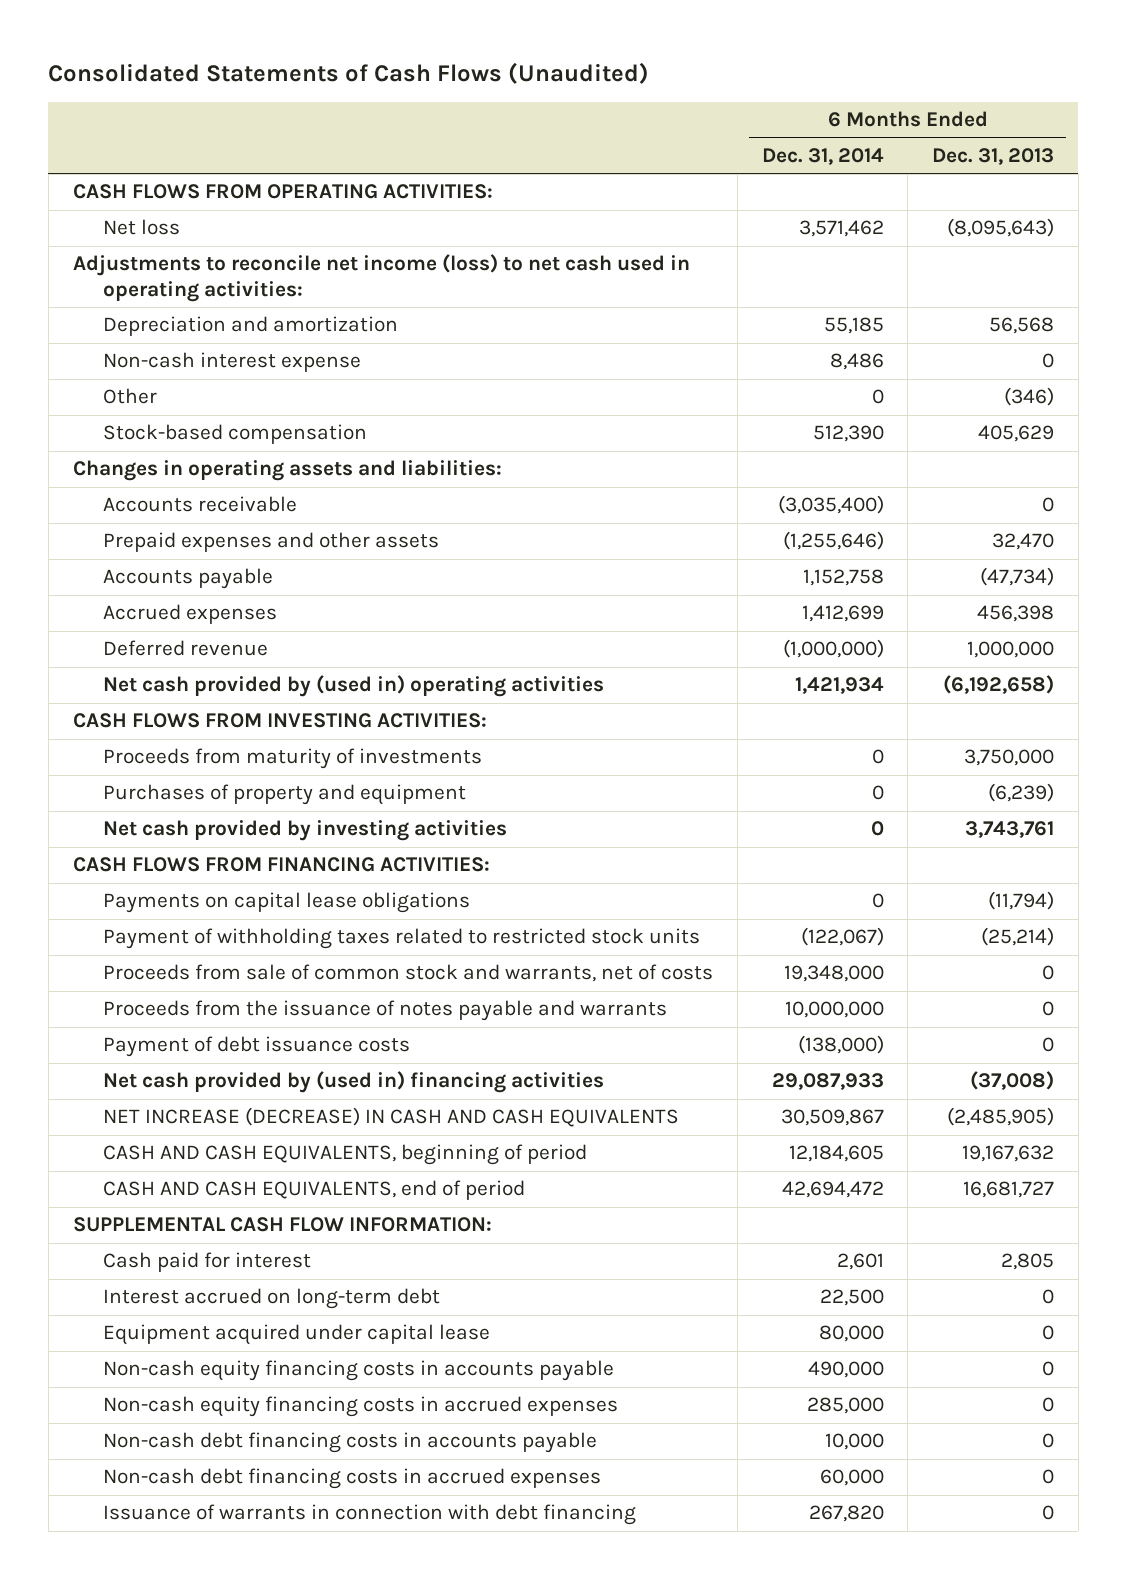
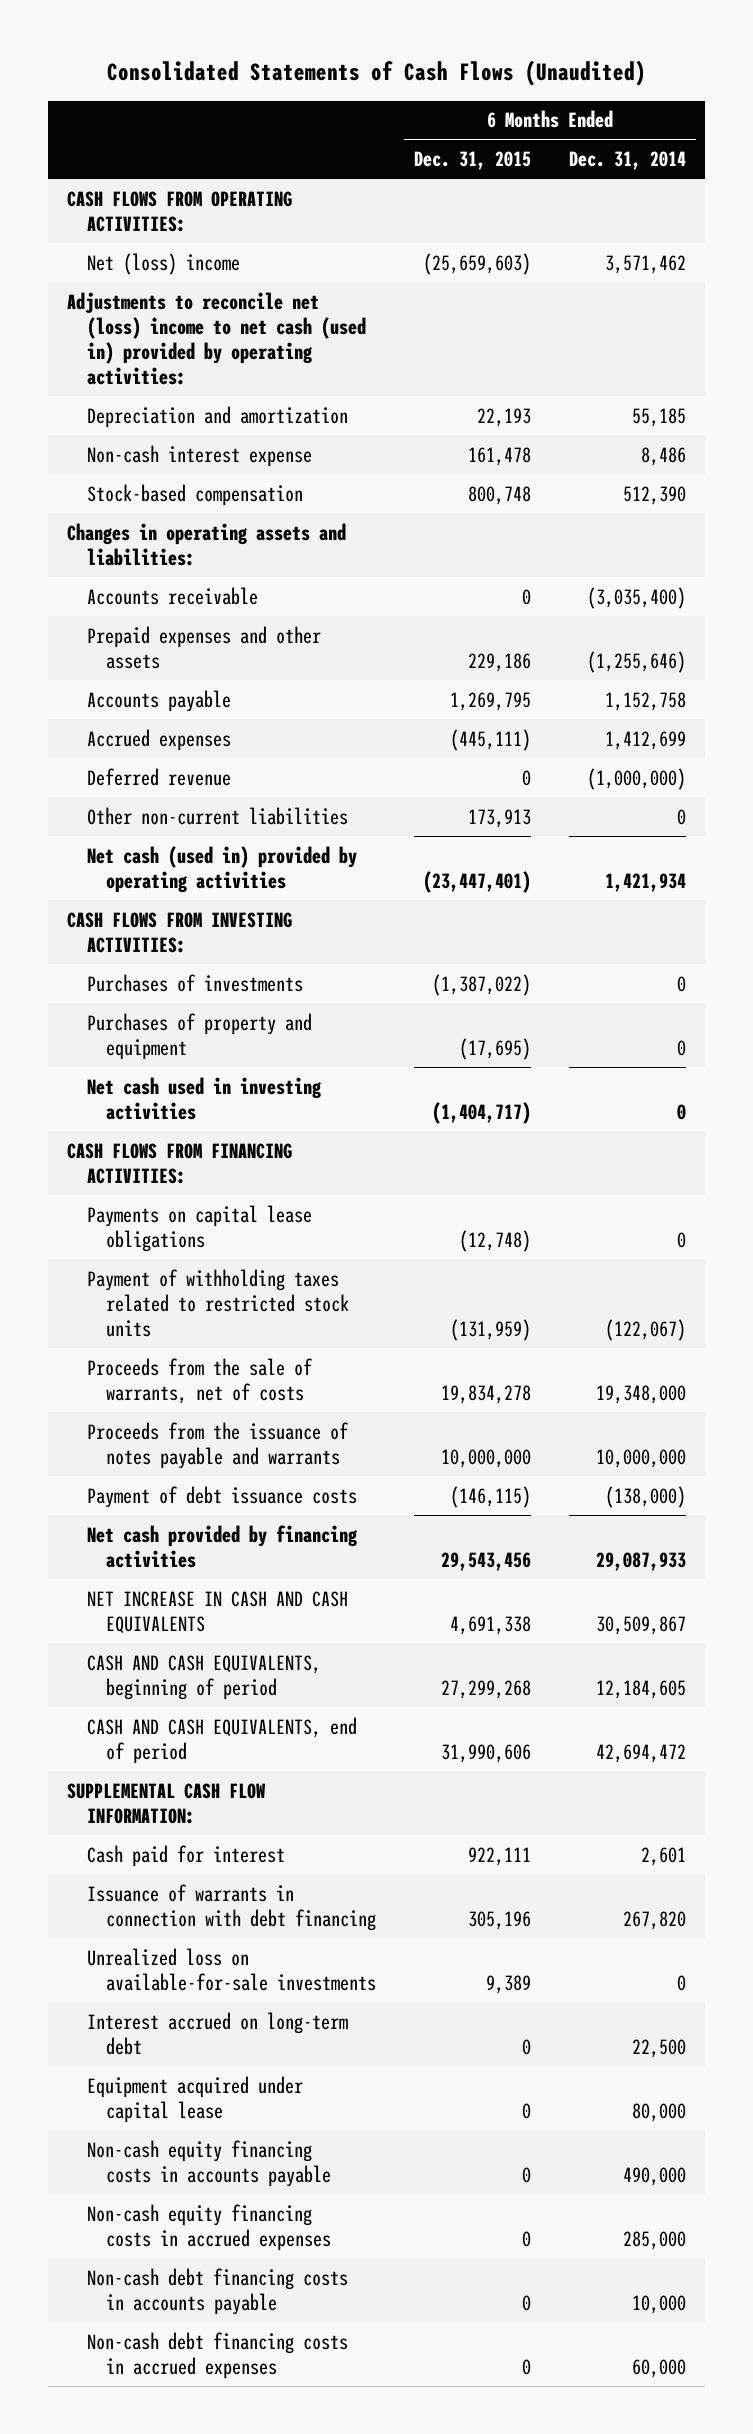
[932,148,1055,166] Dec. 31, 2013 -> none
none -> [413,151,531,171] Dec. 31, 2015
[103,219,181,236] Net loss -> [86,252,240,275] Net (loss) income
[72,254,690,303] Adjustments to reconcile net income (loss) to net cash used in operating activities: -> [67,291,366,385] Adjustments to reconcile net (loss) income to net cash (used in) provided by operating activities:
[103,388,158,405] Other -> none
none -> [86,806,348,825] Other non-current liabilities
[103,675,605,698] Net cash provided by (used in) operating activities -> [86,845,357,893] Net cash (used in) provided by operating activities
[103,748,483,770] Proceeds from maturity of investments -> none
none -> [86,973,303,992] Purchases of investments
[103,820,508,842] Net cash provided by investing activities -> [86,1076,322,1120] Net cash used in investing activities
[103,964,714,983] Proceeds from sale of common stock and warrants, net of costs -> [86,1357,313,1404] Proceeds from the sale of warrants, net of costs
[103,1071,605,1094] Net cash provided by (used in) financing activities -> [86,1524,358,1568] Net cash provided by financing activities
[103,1107,680,1128] NET INCREASE (DECREASE) IN CASH AND CASH EQUIVALENTS -> [86,1590,348,1634] NET INCREASE IN CASH AND CASH EQUIVALENTS
[103,1504,637,1526] Issuance of warrants in connection with debt financing -> [86,1883,376,1931] Issuance of warrants in connection with debt financing
none -> [86,1947,376,1991] Unrealized loss on available-for-sale investments

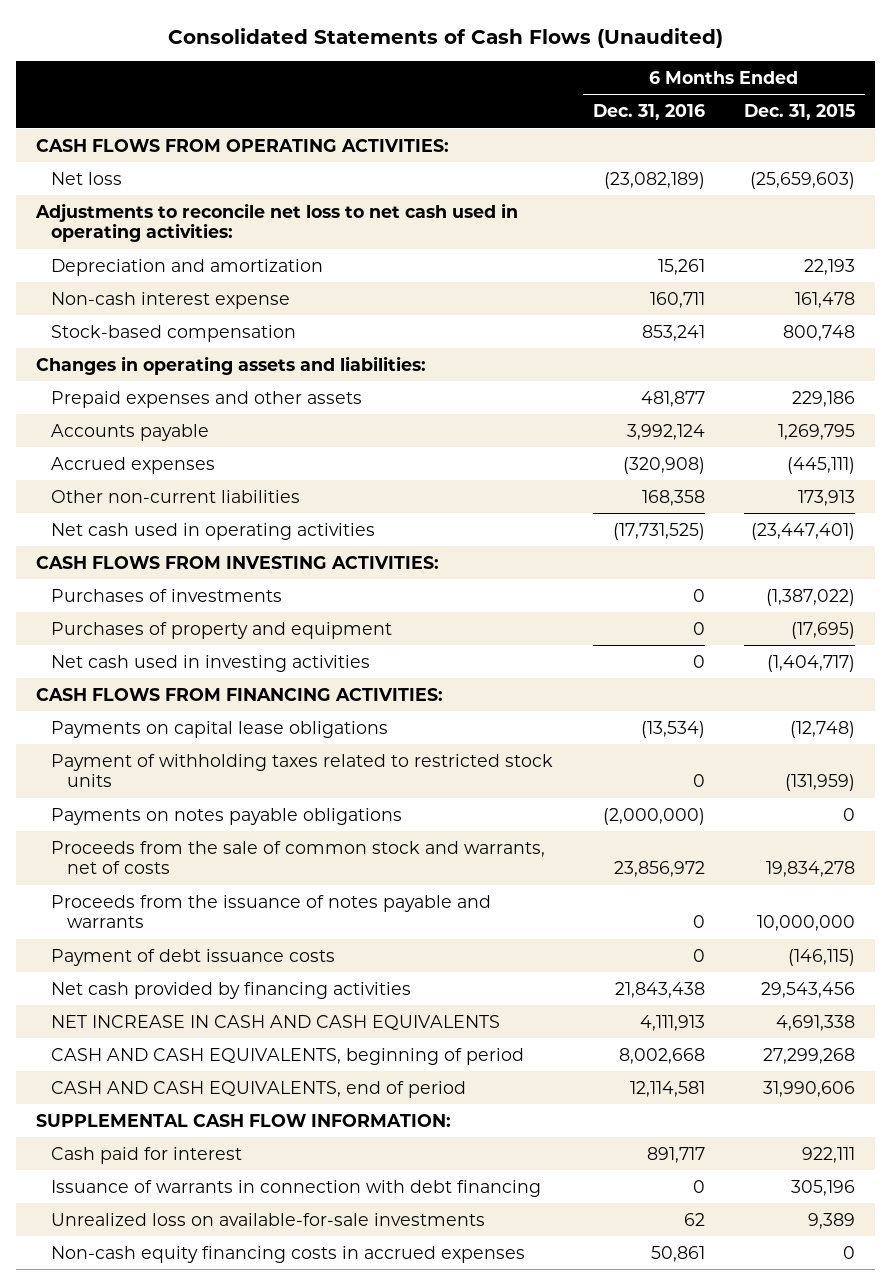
[569,151,687,171] Dec. 31, 2014 -> none
none -> [592,104,705,121] Dec. 31, 2016
[86,252,240,275] Net (loss) income -> [51,171,123,185] Net loss
[67,291,366,385] Adjustments to reconcile net (loss) income to net cash (used in) provided by operating activities: -> [35,202,519,243] Adjustments to reconcile net loss to net cash used in operating activities:
[86,586,258,605] Accounts receivable -> none
[86,767,231,786] Deferred revenue -> none
[86,845,357,893] Net cash (used in) provided by operating activities -> [51,522,376,540] Net cash used in operating activities
none -> [51,807,403,825] Payments on notes payable obligations
[86,1357,313,1404] Proceeds from the sale of warrants, net of costs -> [51,840,546,875] Proceeds from the sale of common stock and warrants, net of costs
[86,2011,348,2055] Interest accrued on long-term debt -> none
[86,2075,303,2123] Equipment acquired under capital lease -> none
[86,2139,331,2187] Non-cash equity financing costs in accounts payable -> none
[86,2267,348,2315] Non-cash debt financing costs in accounts payable -> none
[86,2331,348,2379] Non-cash debt financing costs in accrued expenses -> none

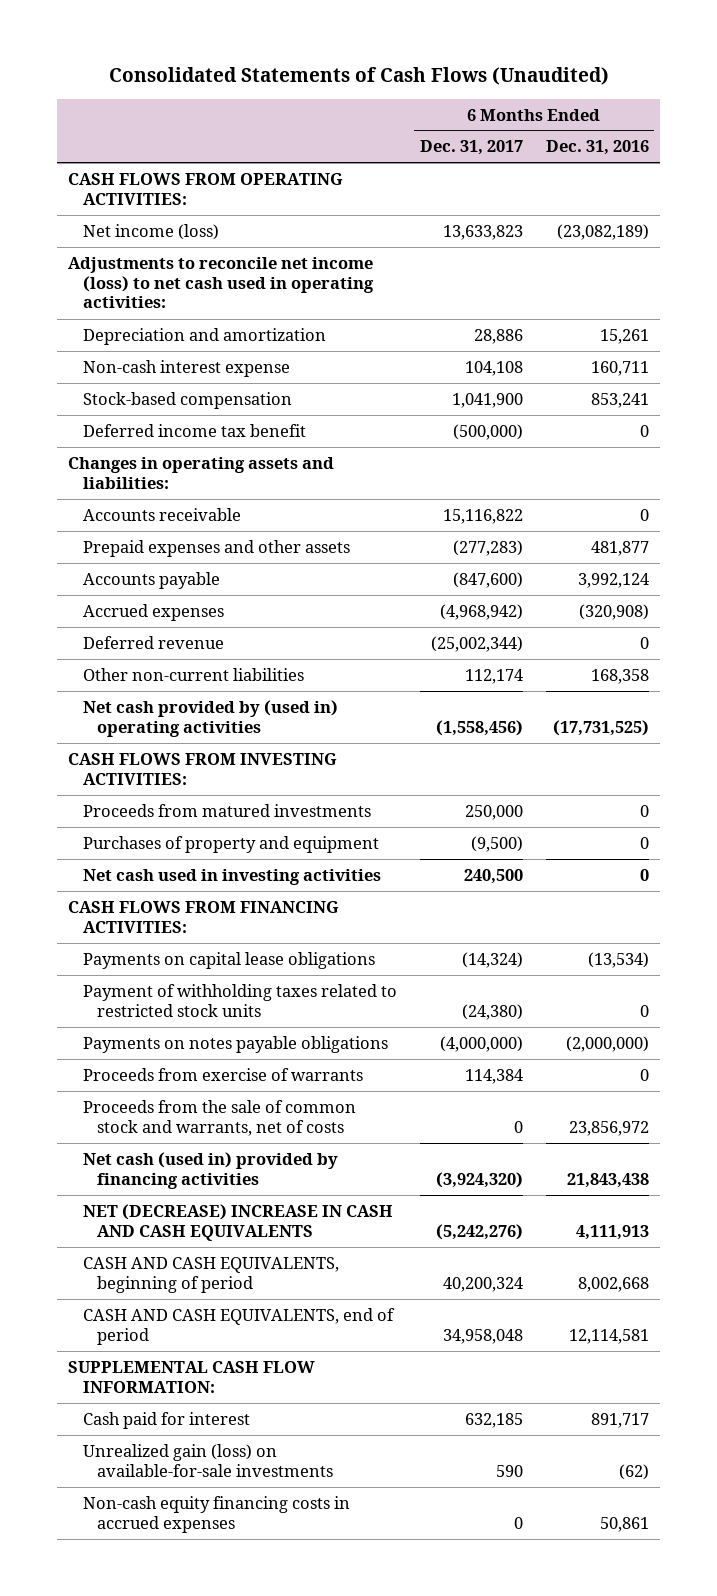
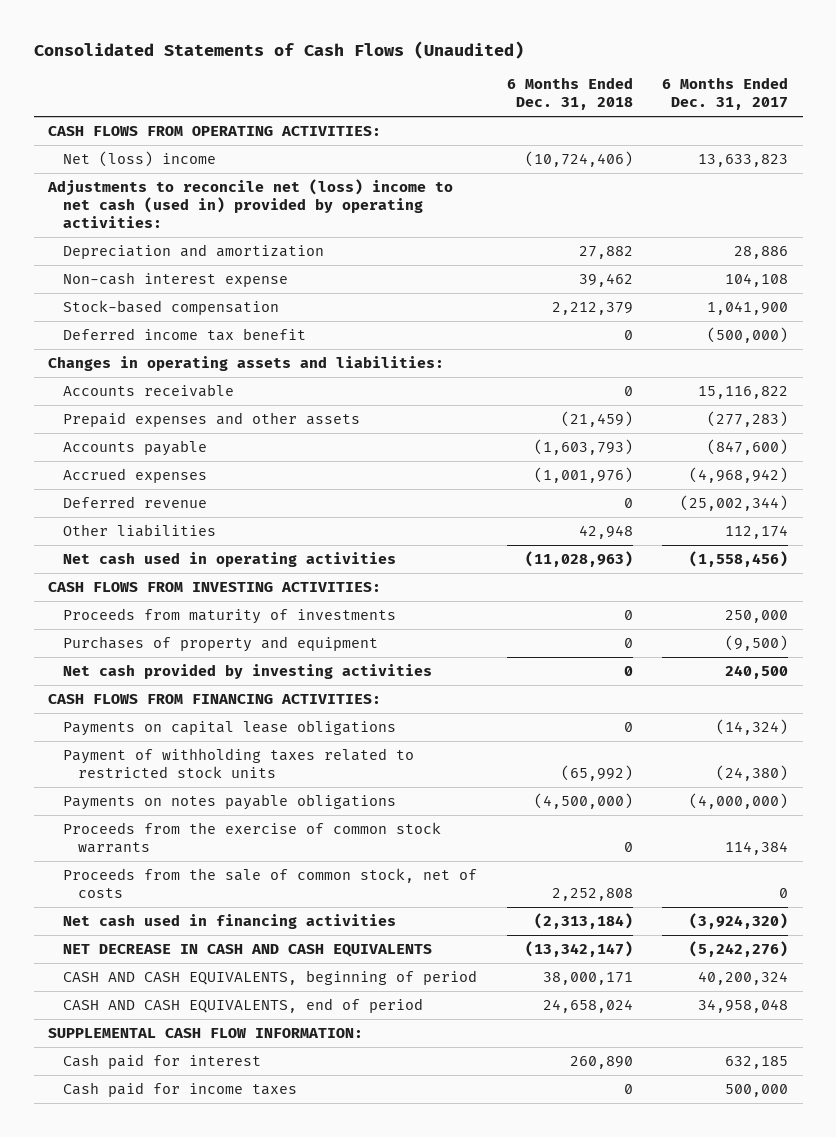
[545,140,649,156] Dec. 31, 2016 -> none
none -> [506,77,633,111] 6 Months Ended Dec. 31, 2018
[82,223,219,240] Net income (loss) -> [63,150,217,167] Net (loss) income
[68,256,374,309] Adjustments to reconcile net income (loss) to net cash used in operating activities: -> [47,178,454,228] Adjustments to reconcile net (loss) income to net cash (used in) provided by operating activities:
[82,667,304,681] Other non-current liabilities -> [63,523,217,537] Other liabilities
[82,699,338,737] Net cash provided by (used in) operating activities -> [63,551,397,567] Net cash used in operating activities
[82,803,371,817] Proceeds from matured investments -> [63,607,397,624] Proceeds from maturity of investments
[82,868,381,885] Net cash used in investing activities -> [63,663,433,679] Net cash provided by investing activities
[82,1067,363,1081] Proceeds from exercise of warrants -> [63,821,442,853] Proceeds from the exercise of common stock warrants
[82,1099,356,1136] Proceeds from the sale of common stock and warrants, net of costs -> [63,867,478,898] Proceeds from the sale of common stock, net of costs
[82,1151,338,1189] Net cash (used in) provided by financing activities -> [63,913,397,929] Net cash used in financing activities
[82,1203,393,1241] NET (DECREASE) INCREASE IN CASH AND CASH EQUIVALENTS -> [63,943,433,957] NET DECREASE IN CASH AND CASH EQUIVALENTS
[82,1443,334,1477] Unrealized gain (loss) on available-for-sale investments -> none
[82,1495,350,1533] Non-cash equity financing costs in accrued expenses -> none
none -> [63,1081,298,1097] Cash paid for income taxes

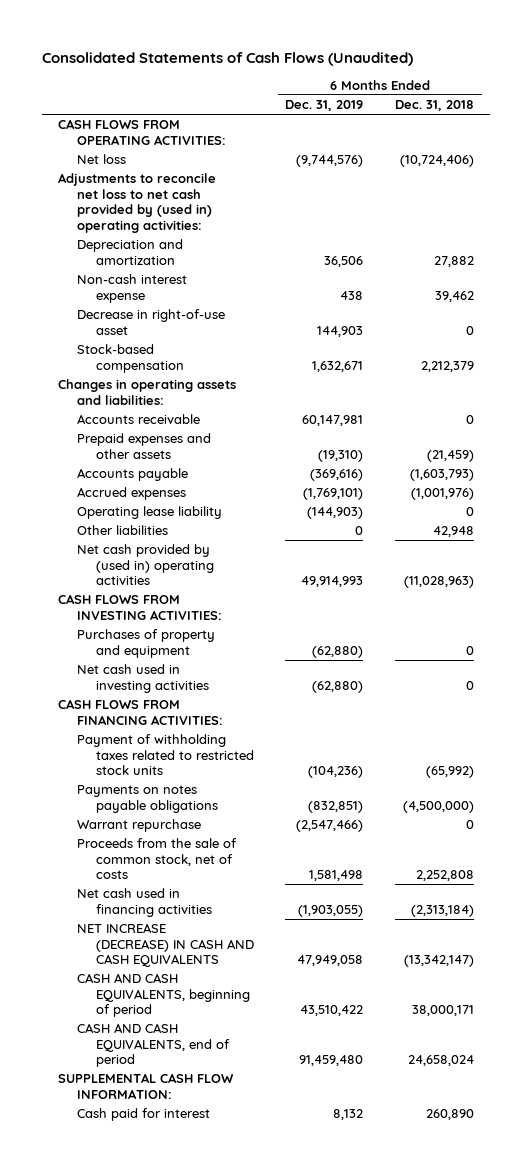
[662,77,789,111] 6 Months Ended Dec. 31, 2017 -> none
none -> [285,100,364,112] Dec. 31, 2019
[63,150,217,167] Net (loss) income -> [77,154,127,165] Net loss
[47,178,454,228] Adjustments to reconcile net (loss) income to net cash (used in) provided by operating activities: -> [58,173,217,233] Adjustments to reconcile net loss to net cash provided by (used in) operating activities:
none -> [77,309,226,335] Decrease in right-of-use asset
[63,327,307,341] Deferred income tax benefit -> none
[63,495,208,508] Deferred revenue -> none
none -> [77,506,223,520] Operating lease liability
[63,551,397,567] Net cash used in operating activities -> [77,544,214,586] Net cash provided by (used in) operating activities
[63,607,397,624] Proceeds from maturity of investments -> none
[63,663,433,679] Net cash provided by investing activities -> [77,664,209,693] Net cash used in investing activities
[63,719,397,736] Payments on capital lease obligations -> none
[63,821,442,853] Proceeds from the exercise of common stock warrants -> none
none -> [77,819,202,833] Warrant repurchase
[63,943,433,957] NET DECREASE IN CASH AND CASH EQUIVALENTS -> [77,923,254,968] NET INCREASE (DECREASE) IN CASH AND CASH EQUIVALENTS
[63,1081,298,1097] Cash paid for income taxes -> none

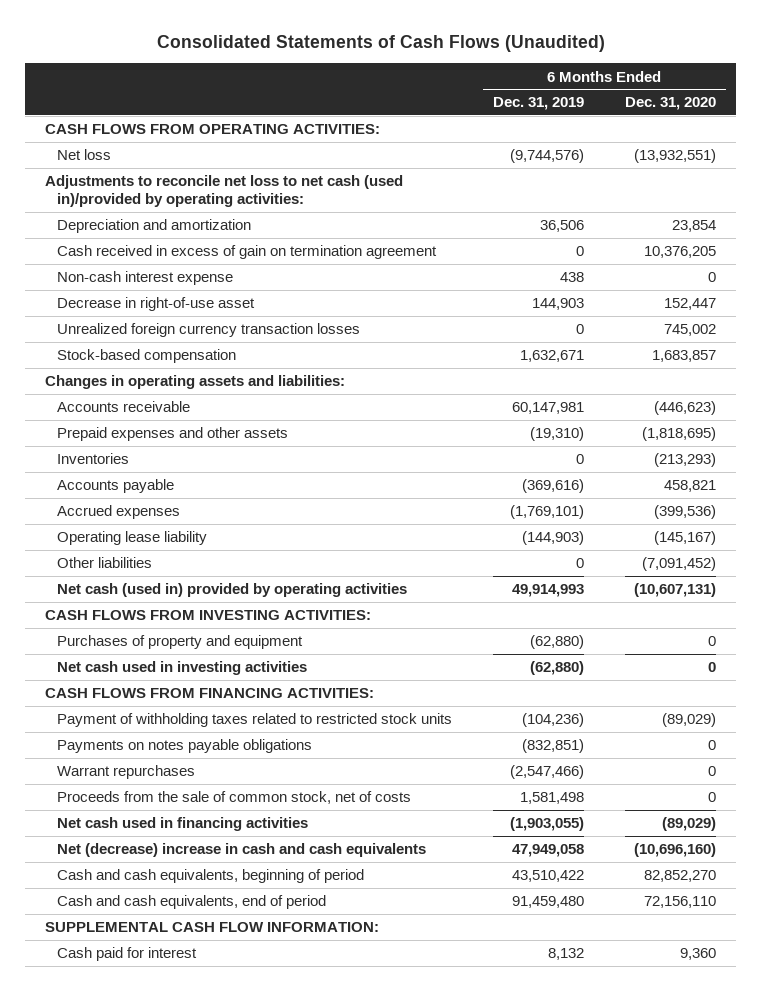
[395,100,475,112] Dec. 31, 2018 -> none
none -> [624,97,716,111] Dec. 31, 2020
[58,173,217,233] Adjustments to reconcile net loss to net cash provided by (used in) operating activities: -> [45,175,404,208] Adjustments to reconcile net loss to net cash (used in)/provided by operating activities:
none -> [56,245,437,260] Cash received in excess of gain on termination agreement
none -> [56,323,360,338] Unrealized foreign currency transaction losses
none -> [56,453,129,465] Inventories
[77,544,214,586] Net cash provided by (used in) operating activities -> [56,583,407,598] Net cash (used in) provided by operating activities
[77,819,202,833] Warrant repurchase -> [56,765,195,780] Warrant repurchases
[77,923,254,968] NET INCREASE (DECREASE) IN CASH AND CASH EQUIVALENTS -> [56,843,426,858] Net (decrease) increase in cash and cash equivalents
[77,973,250,1018] CASH AND CASH EQUIVALENTS, beginning of period -> [56,869,364,884] Cash and cash equivalents, beginning of period
[77,1023,230,1068] CASH AND CASH EQUIVALENTS, end of period -> [56,895,326,910] Cash and cash equivalents, end of period

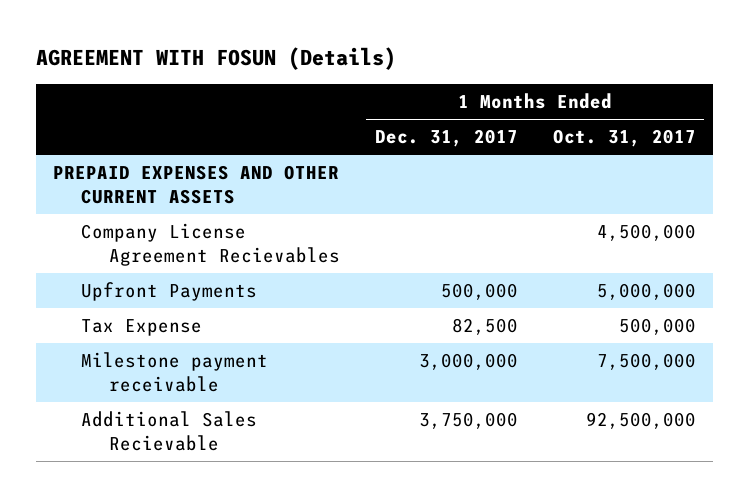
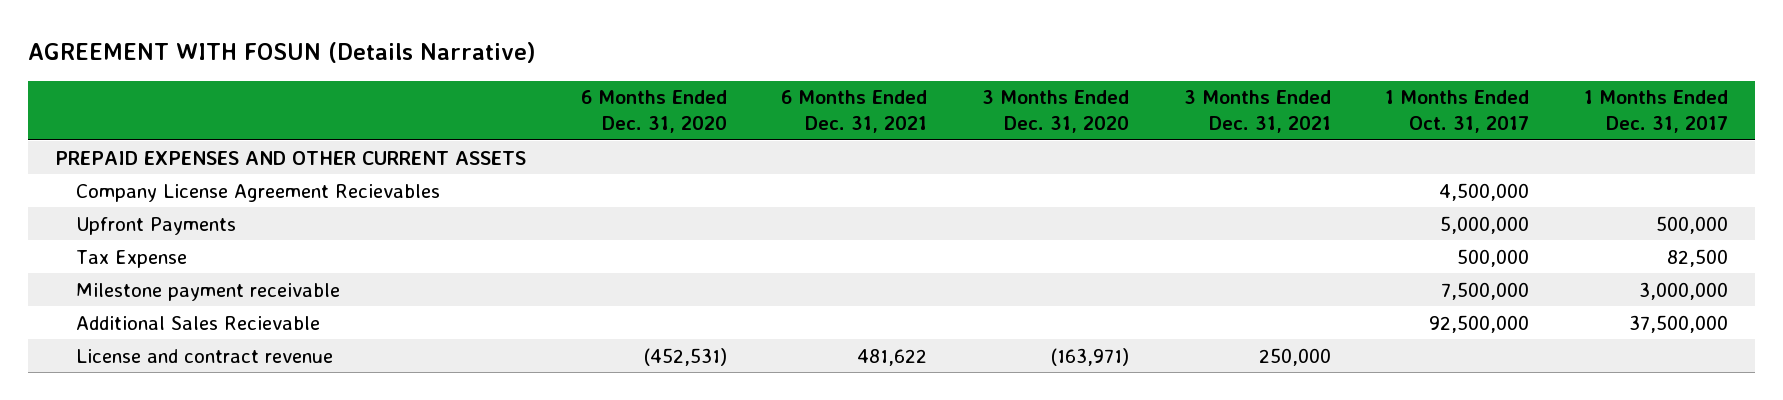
[35,46,396,70] AGREEMENT WITH FOSUN (Details) -> [28,42,537,64] AGREEMENT WITH FOSUN (Details Narrative)
none -> [580,90,727,134] 6 Months Ended Dec. 31, 2020
none -> [781,90,928,134] 6 Months Ended Dec. 31, 2021
none -> [982,90,1130,134] 3 Months Ended Dec. 31, 2020
none -> [1183,90,1331,134] 3 Months Ended Dec. 31, 2021
[418,412,518,430] 3,750,000 -> [1628,314,1728,333] 37,500,000
none -> [76,348,334,363] License and contract revenue

